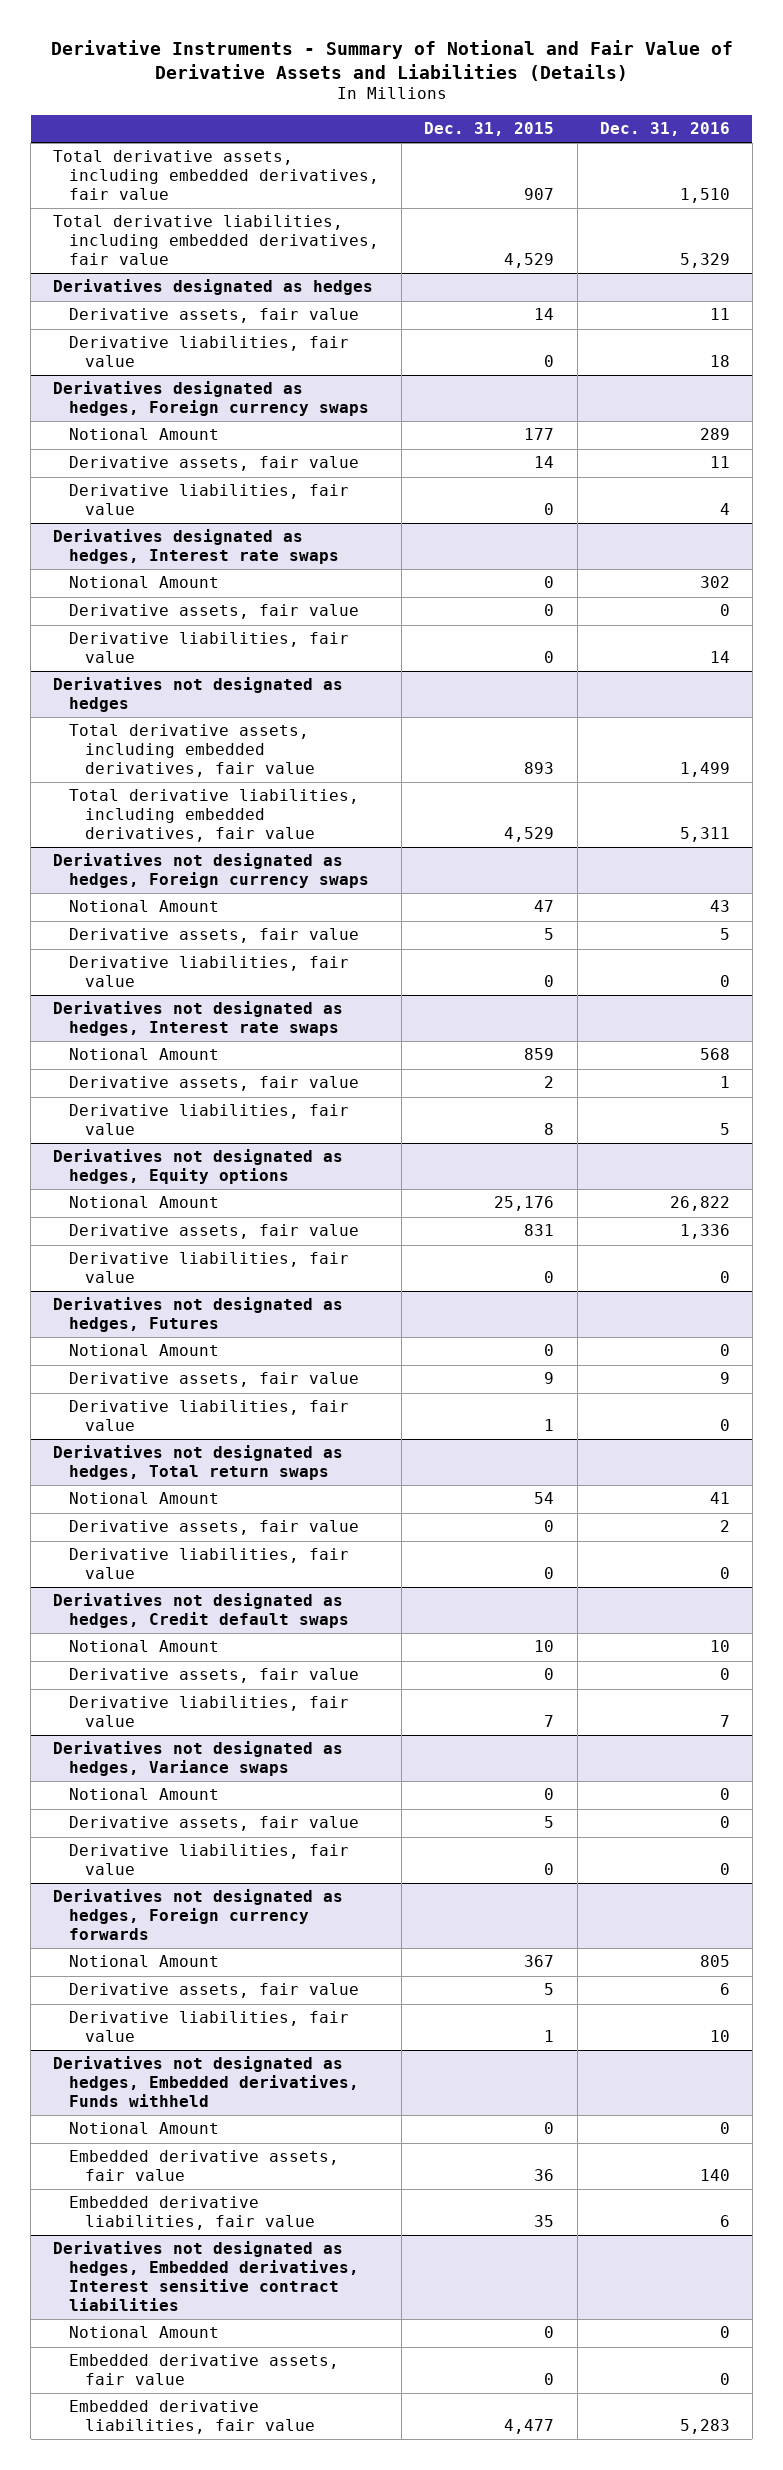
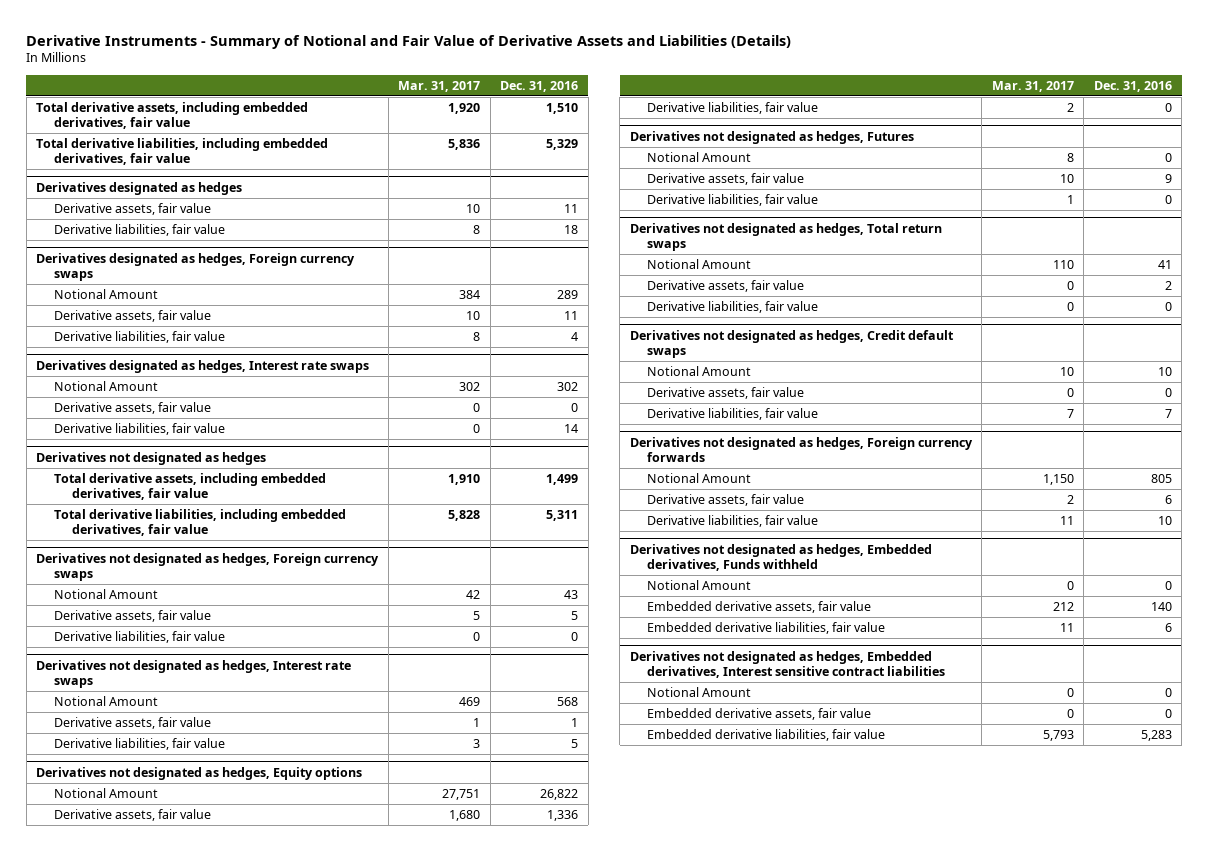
[424,122,555,137] Dec. 31, 2015 -> none
none -> [398,81,481,93] Mar. 31, 2017
[53,1741,344,1777] Derivatives not designated as hedges, Variance swaps -> none
[69,1788,220,1801] Notional Amount -> none
[69,1816,360,1832] Derivative assets, fair value -> none
[69,1844,350,1876] Derivative liabilities, fair value -> none

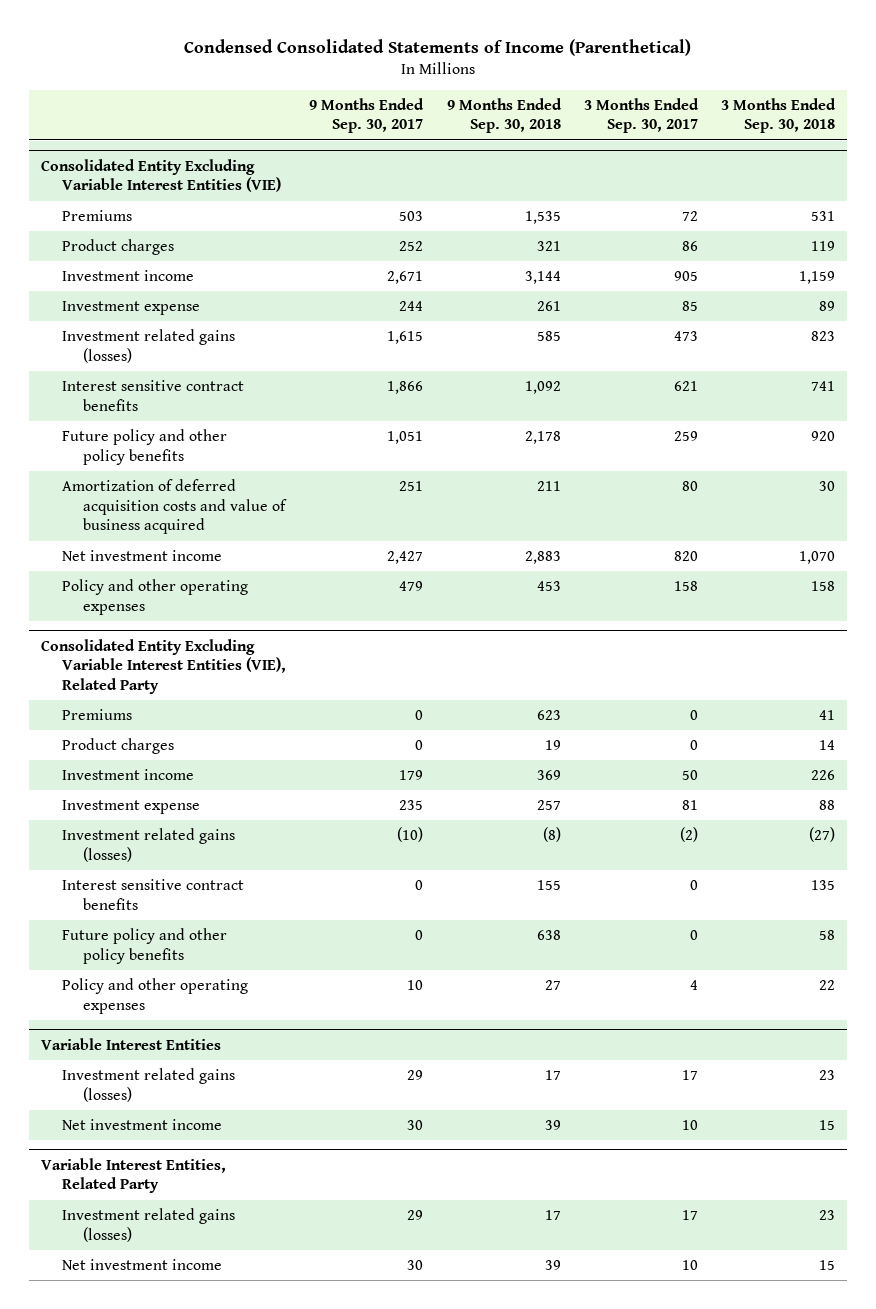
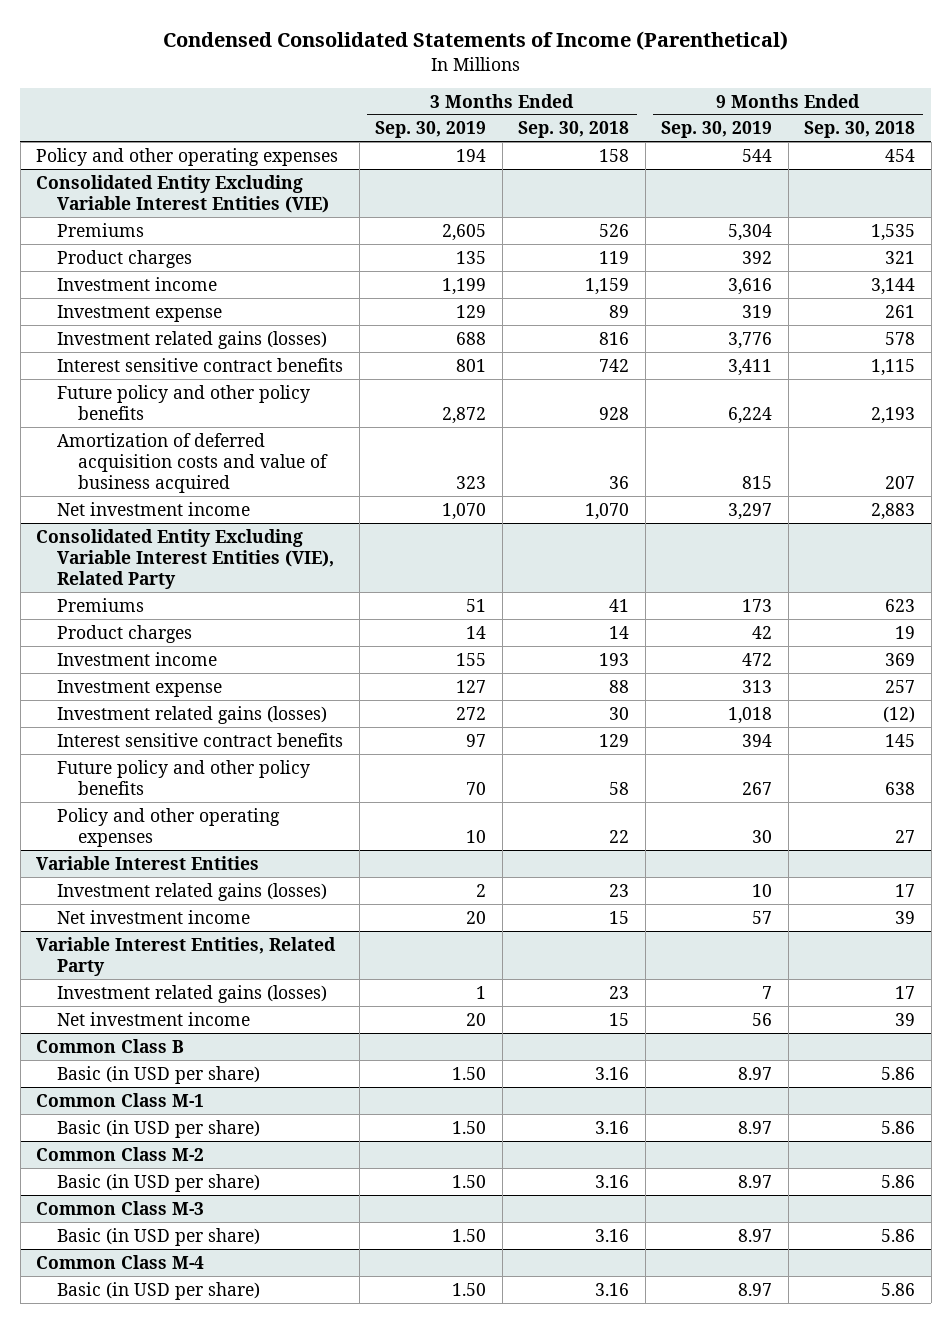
[309,97,425,134] 9 Months Ended Sep. 30, 2017 -> none
[583,97,699,134] 3 Months Ended Sep. 30, 2017 -> none
none -> [375,121,487,139] Sep. 30, 2019
none -> [661,121,773,139] Sep. 30, 2019
none -> [36,147,339,166] Policy and other operating expenses
[811,210,836,221] 531 -> [599,223,630,237] 526
[536,330,561,341] 585 -> [885,331,916,345] 578
[811,330,836,341] 823 -> [599,331,630,345] 816
[524,380,561,394] 1,092 -> [871,358,916,376] 1,115
[811,380,836,391] 741 -> [599,358,630,372] 742
[524,430,561,444] 2,178 -> [871,406,916,424] 2,193
[811,430,836,441] 920 -> [599,406,630,420] 928
[536,480,561,491] 211 -> [885,475,916,489] 207
[819,480,836,491] 30 -> [609,475,630,489] 36
[62,578,249,615] Policy and other operating expenses -> none
[811,769,836,780] 226 -> [599,652,630,666] 193
[542,826,561,842] (8) -> [883,705,916,723] (12)
[809,826,836,842] (27) -> [609,706,630,720] 30
[536,879,561,890] 155 -> [885,733,916,747] 145
[811,879,836,890] 135 -> [599,733,630,747] 129
none -> [36,1038,185,1053] Common Class B
none -> [56,1065,260,1084] Basic (in USD per share)
none -> [36,1092,205,1107] Common Class M-1
none -> [56,1119,260,1138] Basic (in USD per share)
none -> [36,1146,205,1161] Common Class M-2
none -> [56,1173,260,1192] Basic (in USD per share)
none -> [36,1200,205,1215] Common Class M-3
none -> [56,1227,260,1246] Basic (in USD per share)
none -> [36,1254,205,1269] Common Class M-4
none -> [56,1281,260,1300] Basic (in USD per share)

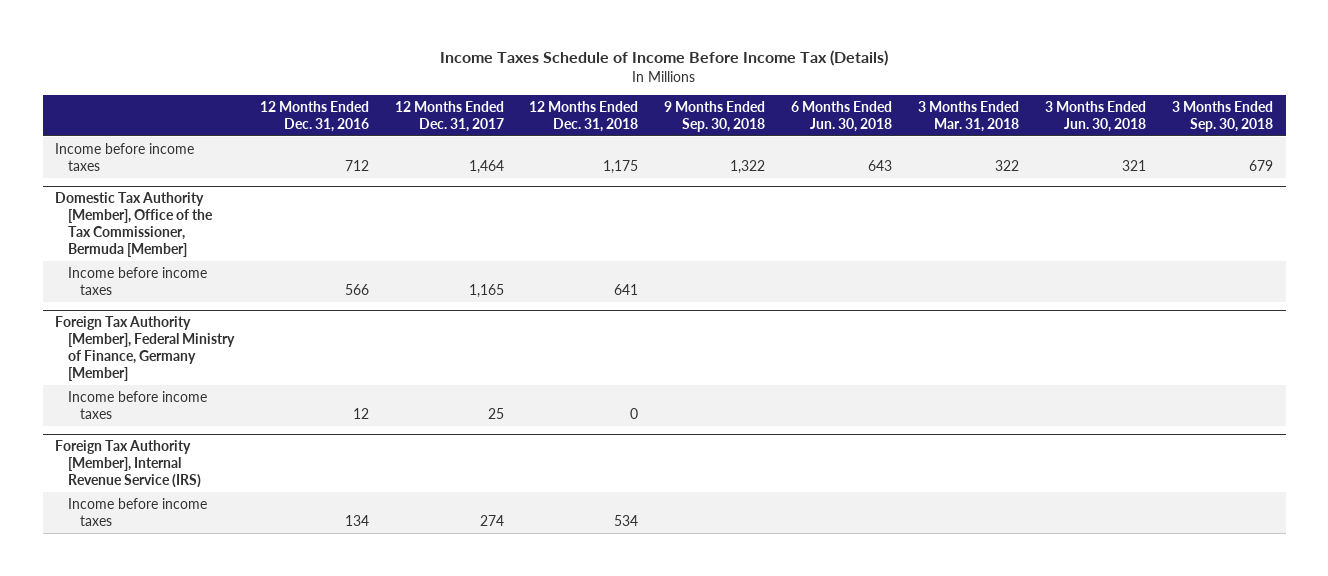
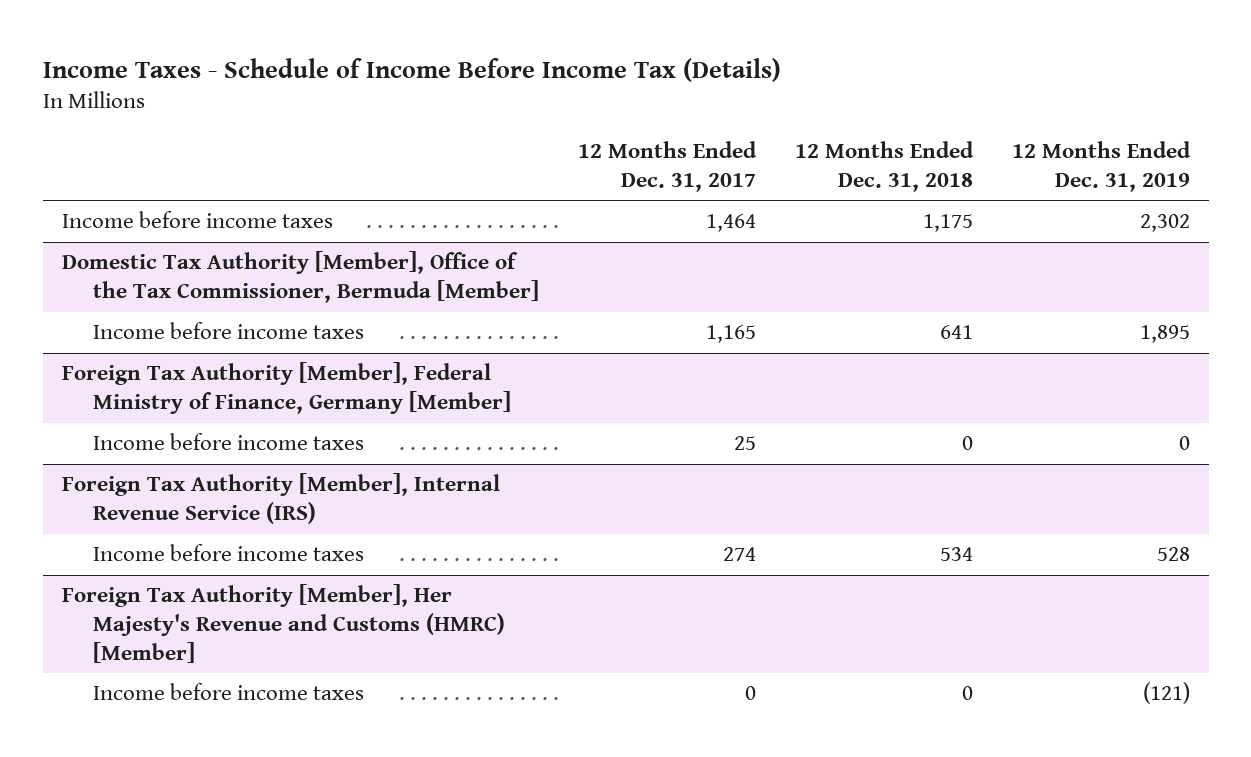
[440,50,889,67] Income Taxes Schedule of Income Before Income Tax (Details) -> [42,57,781,82] Income Taxes - Schedule of Income Before Income Tax (Details)
[259,100,369,132] 12 Months Ended Dec. 31, 2016 -> none
[664,100,766,132] 9 Months Ended Sep. 30, 2018 -> none
[791,100,893,132] 6 Months Ended Jun. 30, 2018 -> none
[917,100,1019,132] 3 Months Ended Mar. 31, 2018 -> none
[1044,100,1146,132] 3 Months Ended Jun. 30, 2018 -> none
[1171,100,1273,132] 3 Months Ended Sep. 30, 2018 -> none
none -> [1011,140,1191,192] 12 Months Ended Dec. 31, 2019
none -> [61,584,506,664] Foreign Tax Authority [Member], Her Majesty's Revenue and Customs (HMRC) [Member]
none -> [93,683,365,701] Income before income taxes

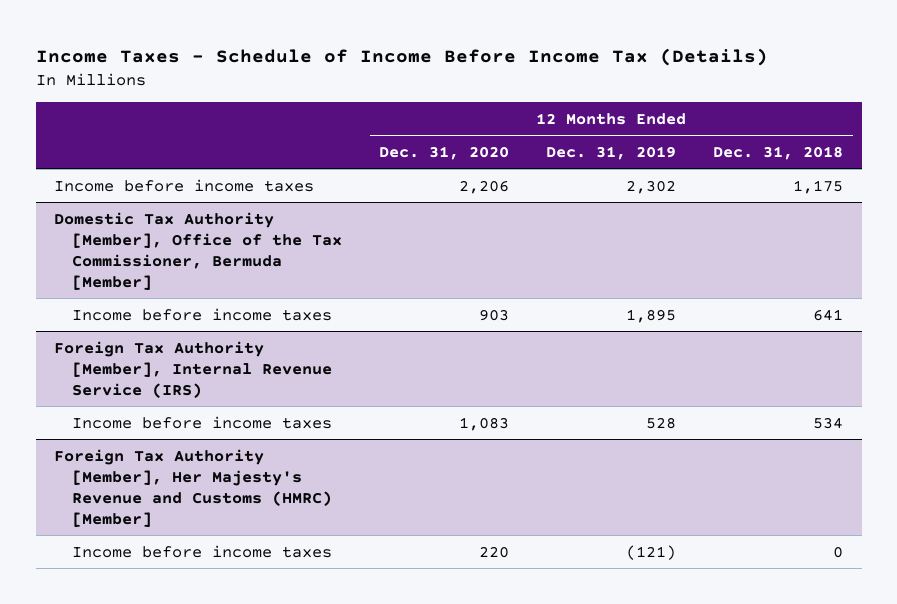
[578,140,758,192] 12 Months Ended Dec. 31, 2017 -> none
none -> [379,145,510,160] Dec. 31, 2020
[61,362,512,415] Foreign Tax Authority [Member], Federal Ministry of Finance, Germany [Member] -> none
[93,433,365,451] Income before income taxes -> none

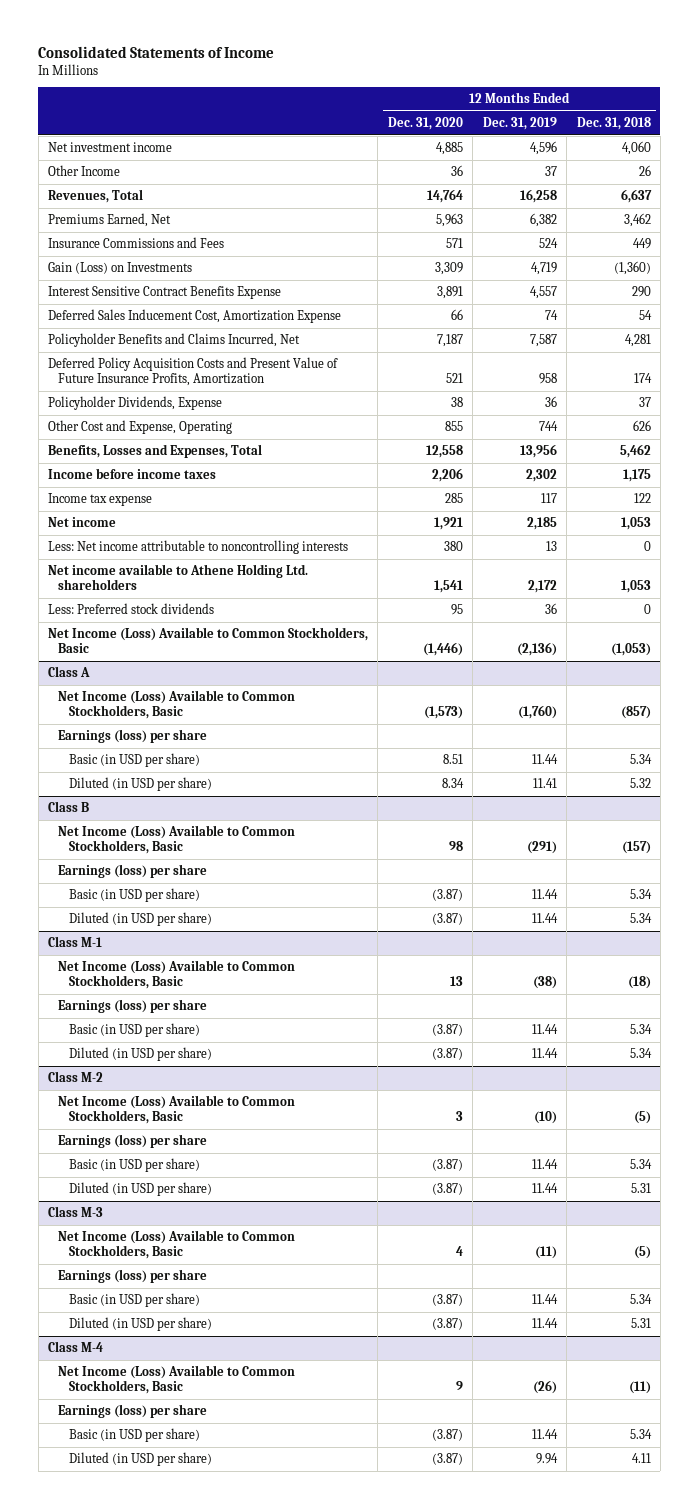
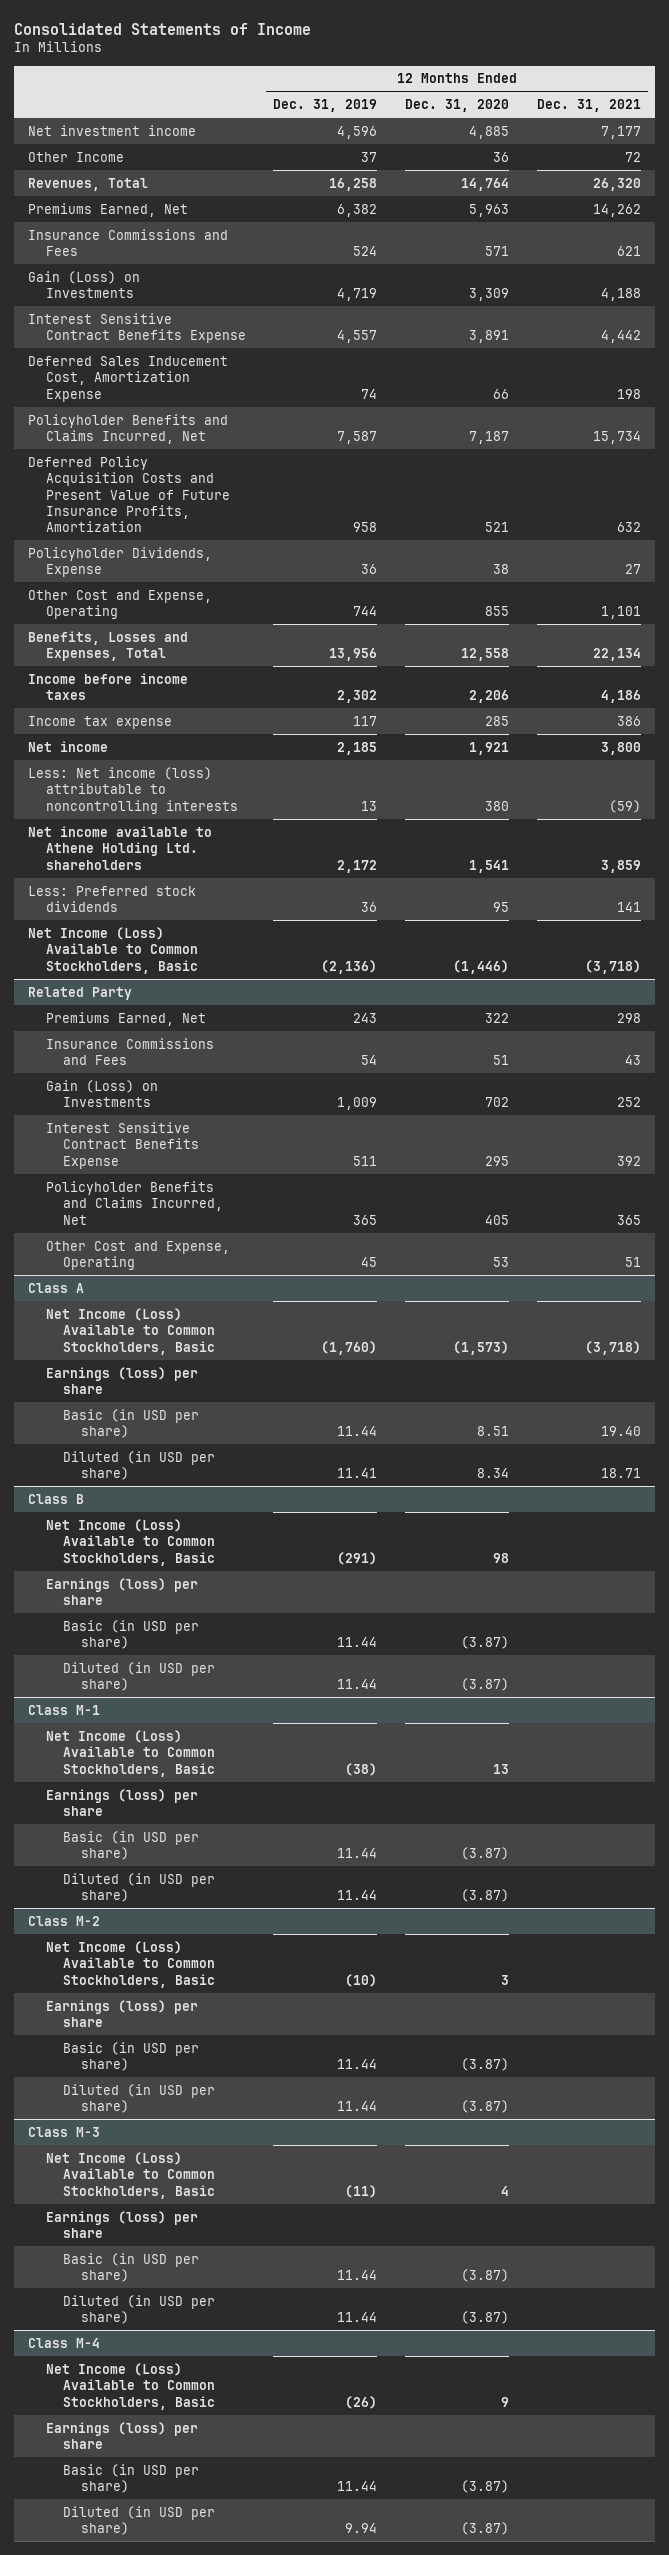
[576,117,651,131] Dec. 31, 2018 -> none
none -> [536,99,641,113] Dec. 31, 2021
[48,540,349,555] Less: Net income attributable to noncontrolling interests -> [27,766,238,814] Less: Net income (loss) attributable to noncontrolling interests
none -> [27,986,132,1000] Related Party
none -> [45,1011,206,1026] Premiums Earned, Net
none -> [45,1037,214,1066] Insurance Commissions and Fees
none -> [45,1079,158,1108] Gain (Loss) on Investments
none -> [45,1121,200,1169] Interest Sensitive Contract Benefits Expense
none -> [45,1180,224,1225] Policyholder Benefits and Claims Incurred, Net
none -> [45,1240,230,1271] Other Cost and Expense, Operating

